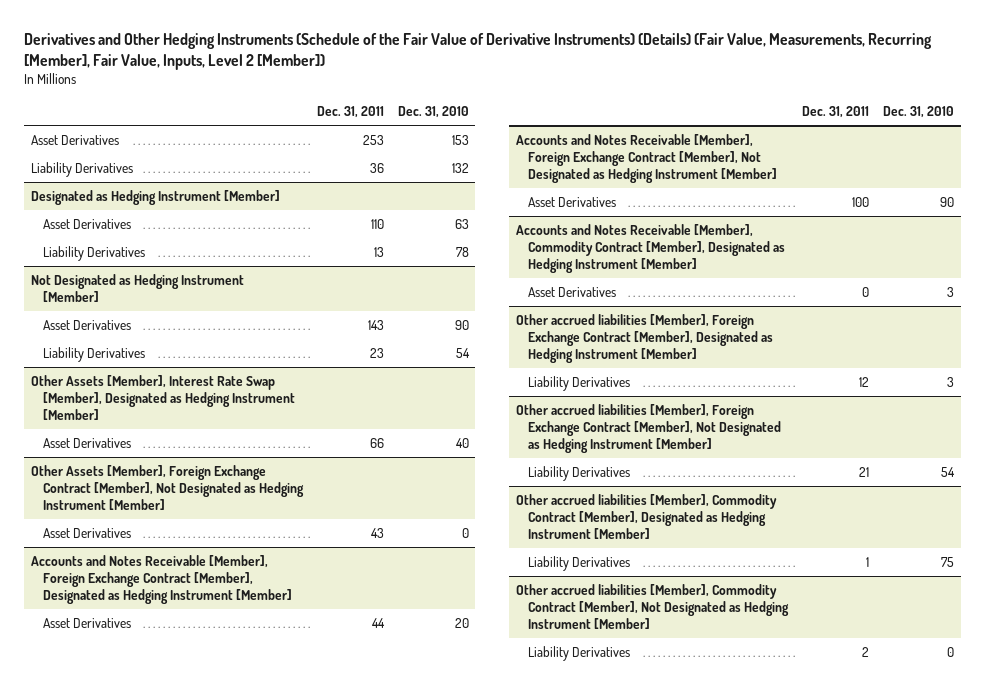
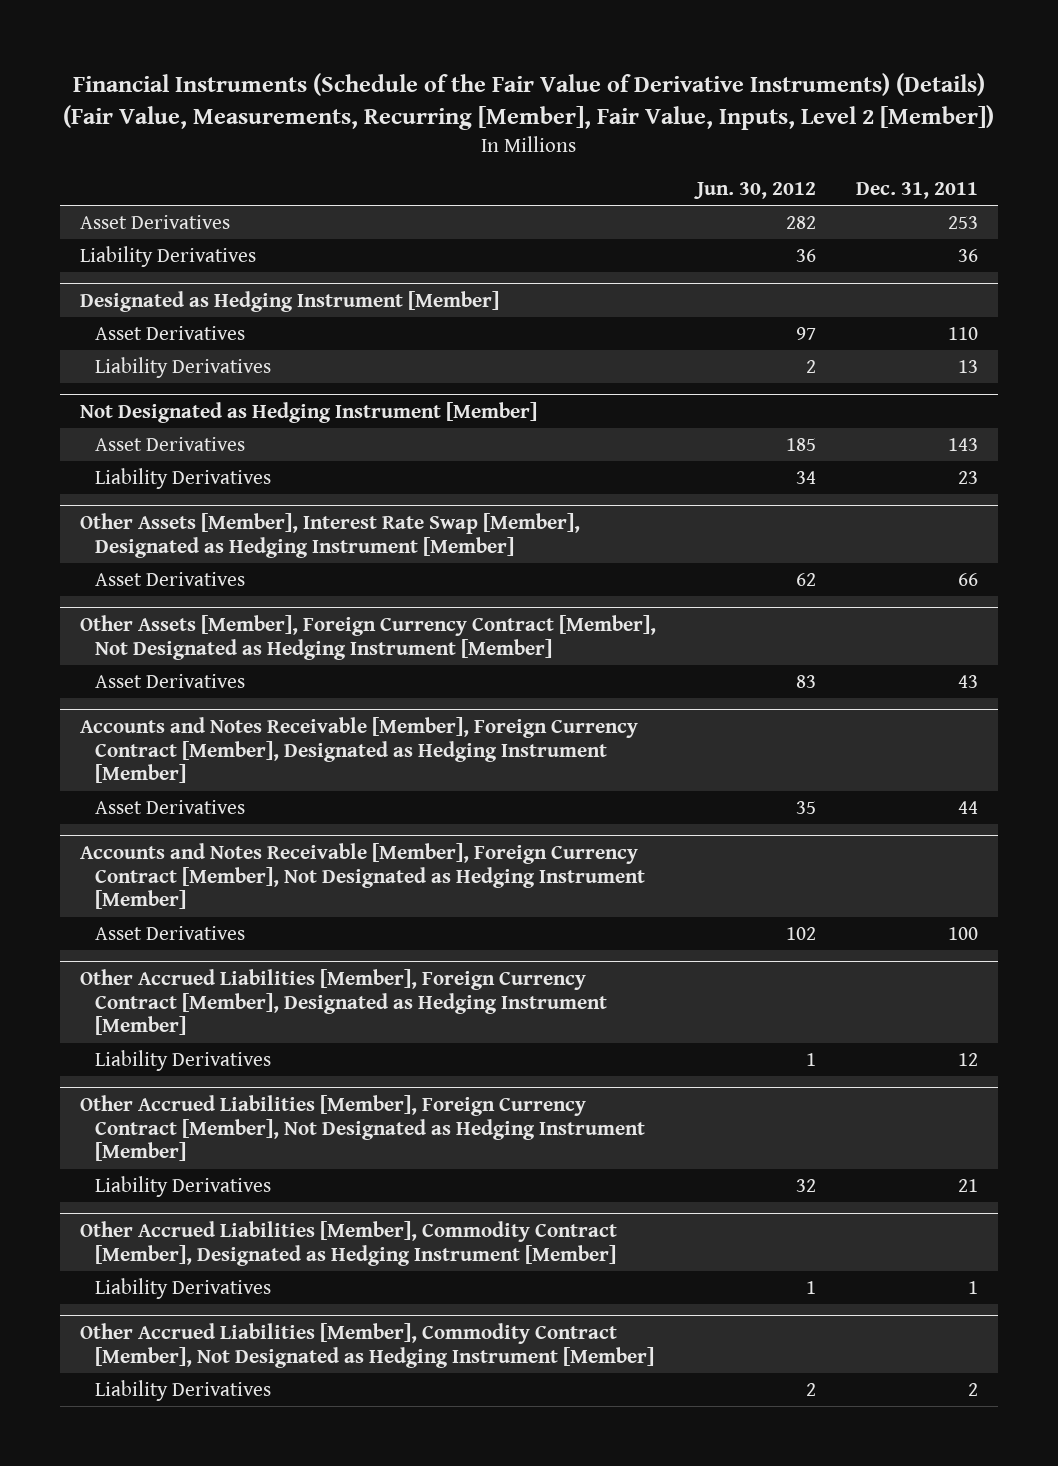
[23,32,932,70] Derivatives and Other Hedging Instruments (Schedule of the Fair Value of Derivative Instruments) (Details) (Fair Value, Measurements, Recurring [Member], Fair Value, Inputs, Level 2 [Member]) -> [63,73,995,130] Financial Instruments (Schedule of the Fair Value of Derivative Instruments) (Details) (Fair Value, Measurements, Recurring [Member], Fair Value, Inputs, Level 2 [Member])
[397,106,469,119] Dec. 31, 2010 -> none
none -> [693,182,816,200] Jun. 30, 2012
[30,464,304,510] Other Assets [Member], Foreign Exchange Contract [Member], Not Designated as Hedging Instrument [Member] -> [80,614,657,660] Other Assets [Member], Foreign Currency Contract [Member], Not Designated as Hedging Instrument [Member]
[30,554,292,604] Accounts and Notes Receivable [Member], Foreign Exchange Contract [Member], Designated as Hedging Instrument [Member] -> [80,716,639,784] Accounts and Notes Receivable [Member], Foreign Currency Contract [Member], Designated as Hedging Instrument [Member]
[516,133,778,183] Accounts and Notes Receivable [Member], Foreign Exchange Contract [Member], Not Designated as Hedging Instrument [Member] -> [80,842,646,910] Accounts and Notes Receivable [Member], Foreign Currency Contract [Member], Not Designated as Hedging Instrument [Member]
[516,223,786,273] Accounts and Notes Receivable [Member], Commodity Contract [Member], Designated as Hedging Instrument [Member] -> none
[528,286,617,297] Asset Derivatives -> none
[516,313,774,363] Other accrued liabilities [Member], Foreign Exchange Contract [Member], Designated as Hedging Instrument [Member] -> [80,968,608,1036] Other Accrued Liabilities [Member], Foreign Currency Contract [Member], Designated as Hedging Instrument [Member]
[516,403,782,453] Other accrued liabilities [Member], Foreign Exchange Contract [Member], Not Designated as Hedging Instrument [Member] -> [80,1094,646,1162] Other Accrued Liabilities [Member], Foreign Currency Contract [Member], Not Designated as Hedging Instrument [Member]
[516,493,778,539] Other accrued liabilities [Member], Commodity Contract [Member], Designated as Hedging Instrument [Member] -> [80,1220,618,1266] Other Accrued Liabilities [Member], Commodity Contract [Member], Designated as Hedging Instrument [Member]
[516,583,790,629] Other accrued liabilities [Member], Commodity Contract [Member], Not Designated as Hedging Instrument [Member] -> [80,1322,655,1368] Other Accrued Liabilities [Member], Commodity Contract [Member], Not Designated as Hedging Instrument [Member]

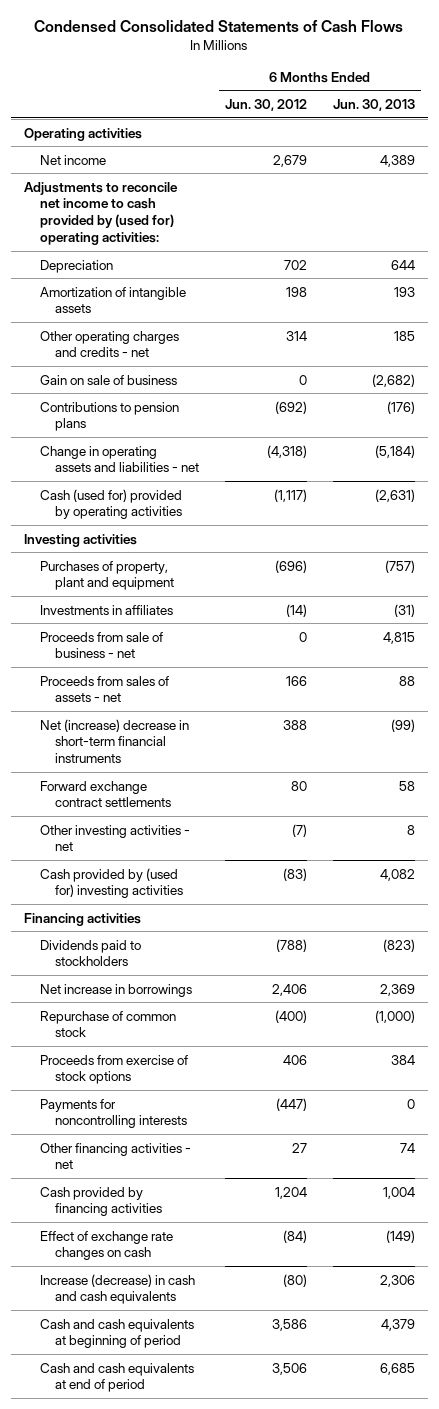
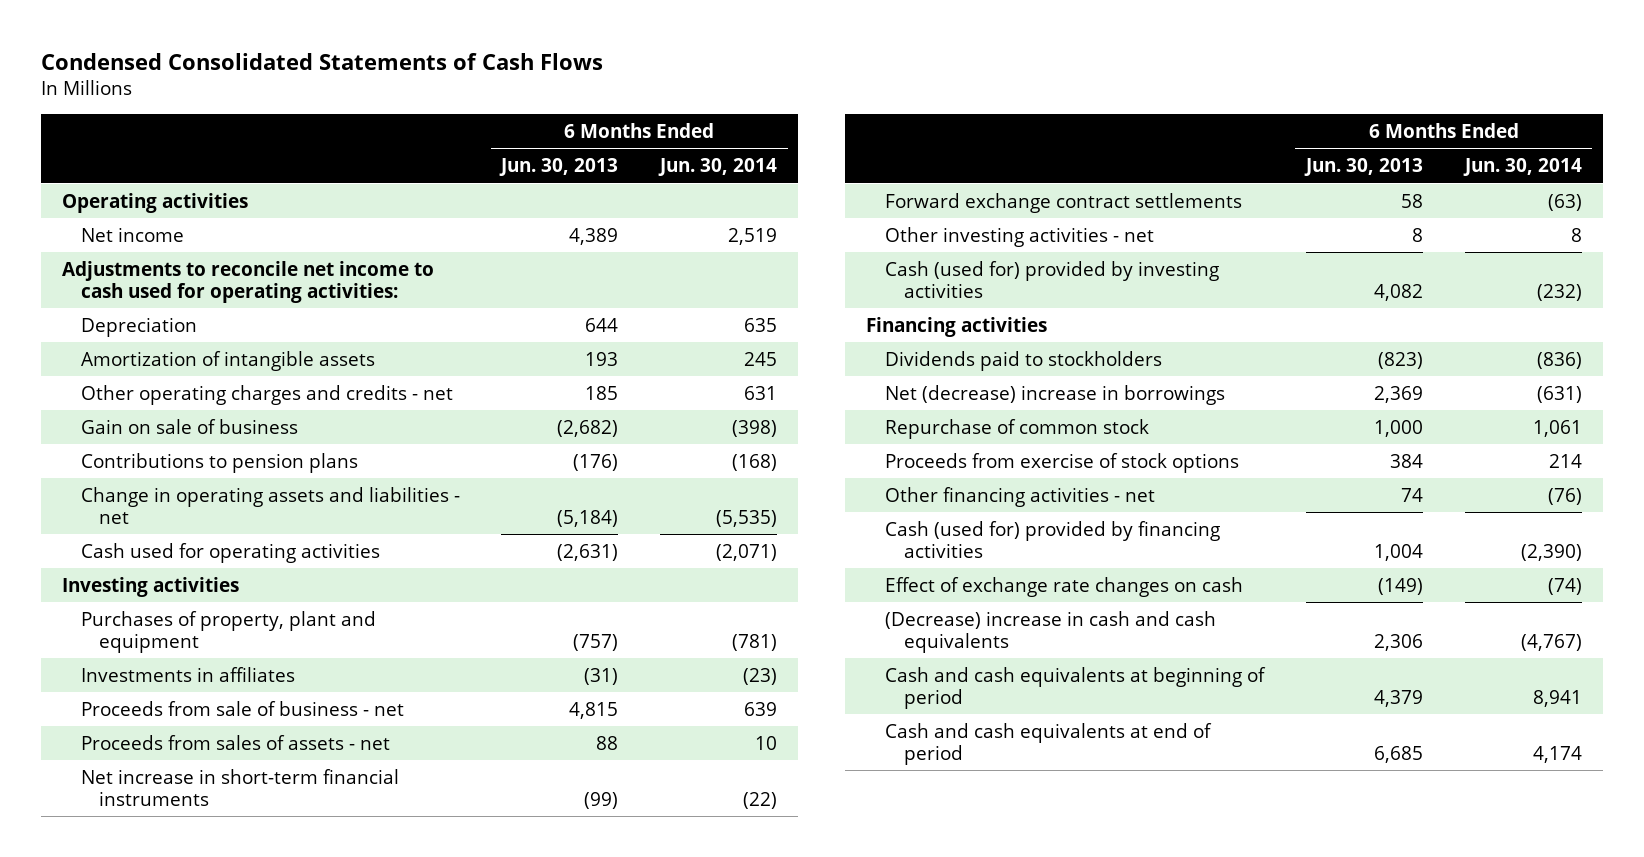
[225,98,308,111] Jun. 30, 2012 -> none
none -> [658,158,778,177] Jun. 30, 2014
[23,181,178,246] Adjustments to reconcile net income to cash provided by (used for) operating activities: -> [61,260,434,303] Adjustments to reconcile net income to cash used for operating activities:
[39,488,183,520] Cash (used for) provided by operating activities -> [80,542,380,563] Cash used for operating activities
[39,718,189,764] Net (increase) decrease in short-term financial instruments -> [80,768,399,806] Net increase in short-term financial instruments
[39,867,184,899] Cash provided by (used for) investing activities -> [885,260,1220,298] Cash (used for) provided by investing activities
[39,983,192,997] Net increase in borrowings -> [885,384,1226,405] Net (decrease) increase in borrowings
[374,1009,415,1023] (1,000) -> [1373,419,1423,437] 1,000
[39,1098,188,1129] Payments for noncontrolling interests -> none
[39,1186,163,1217] Cash provided by financing activities -> [885,520,1221,558] Cash (used for) provided by financing activities
[39,1273,195,1305] Increase (decrease) in cash and cash equivalents -> [885,610,1217,653] (Decrease) increase in cash and cash equivalents

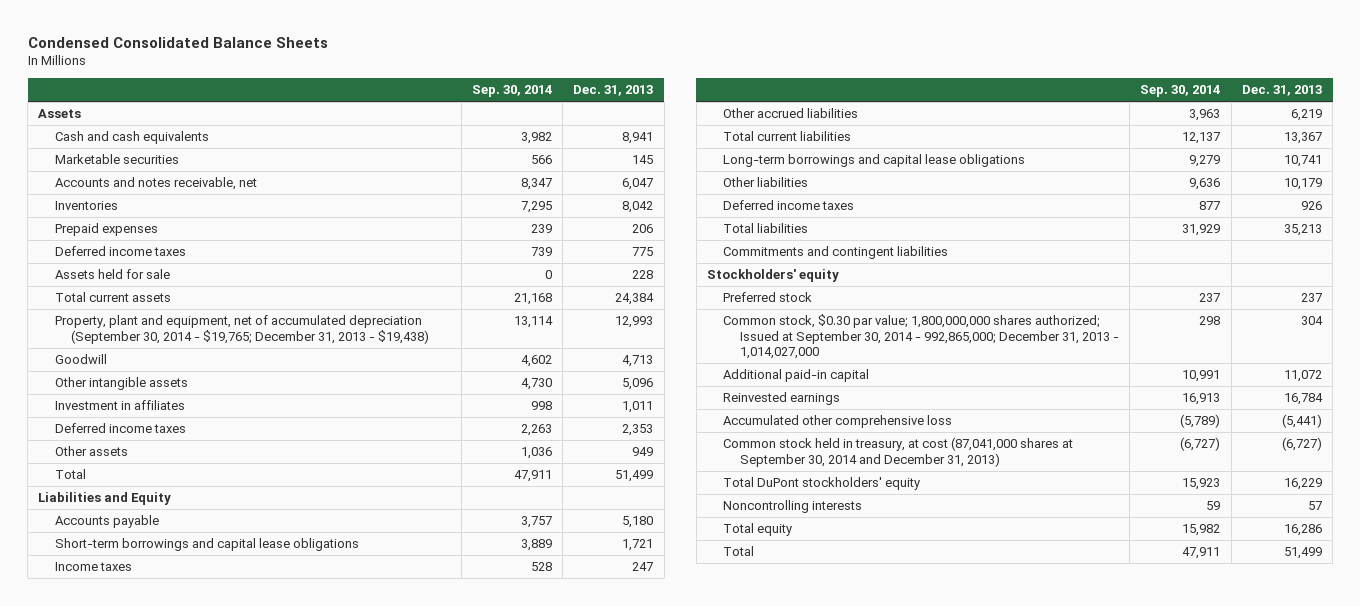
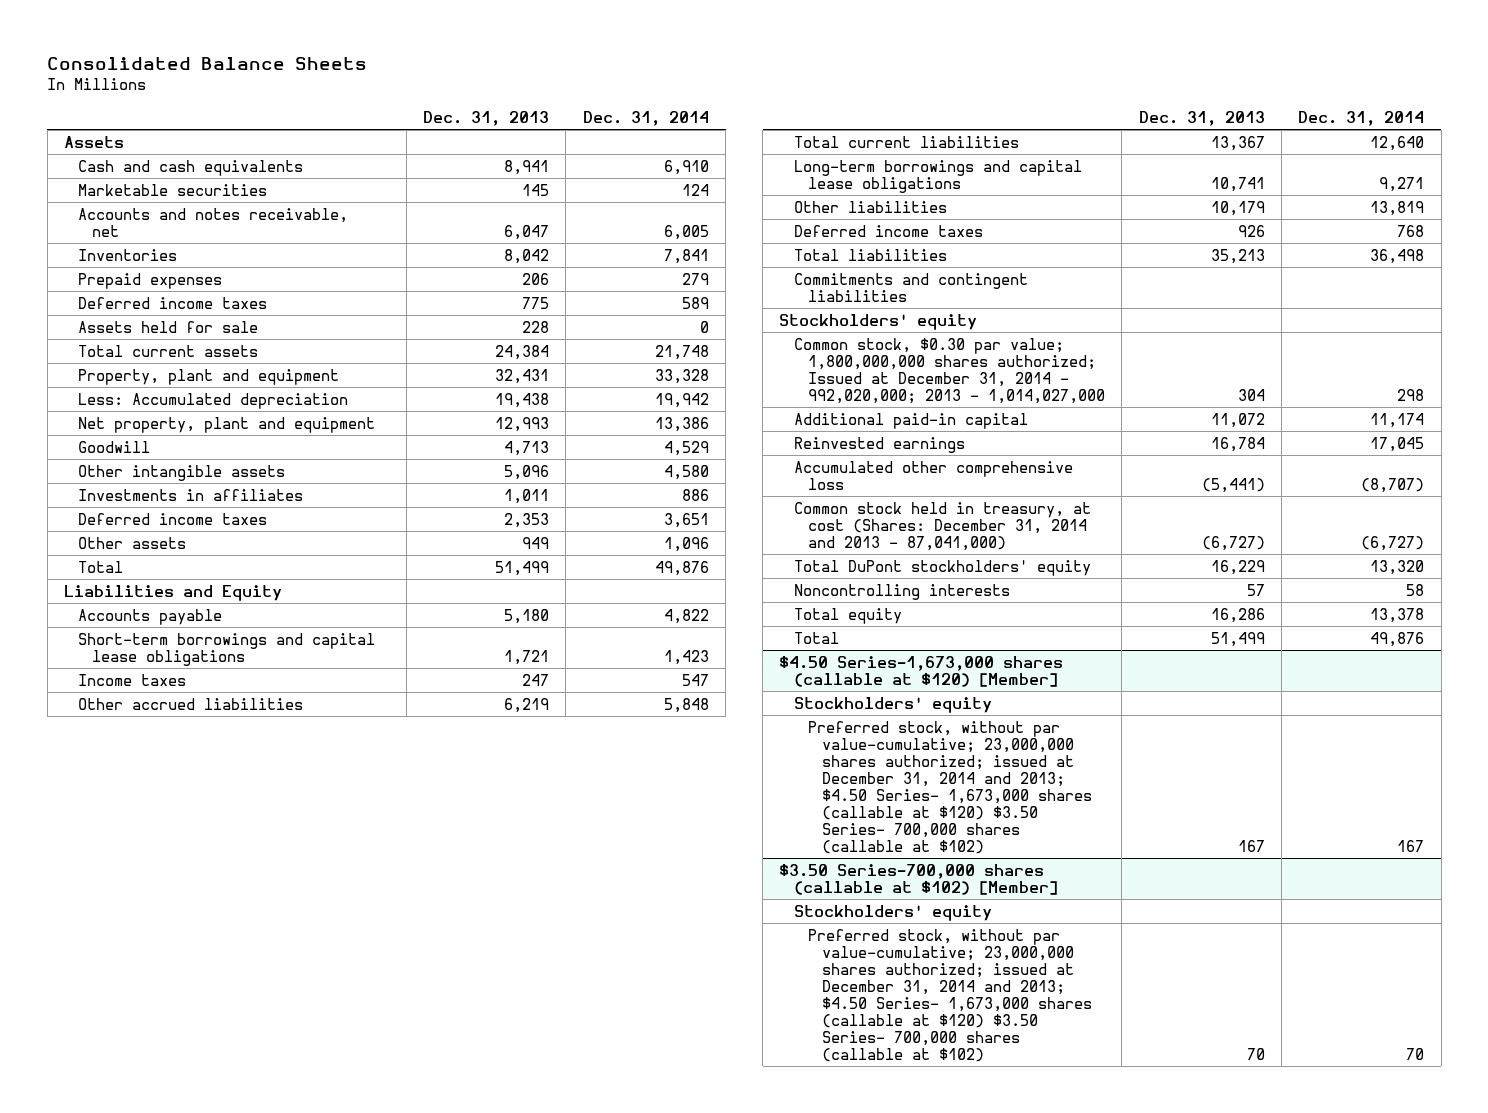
[27,36,328,48] Condensed Consolidated Balance Sheets -> [47,57,368,71] Consolidated Balance Sheets
[471,85,552,98] Sep. 30, 2014 -> none
none -> [582,110,709,126] Dec. 31, 2014
none -> [78,368,340,385] Property, plant and equipment
none -> [78,392,349,409] Less: Accumulated depreciation
[54,315,430,344] Property, plant and equipment, net of accumulated depreciation (September 30, 2014 - $19,765; December 31, 2013 - $19,438) -> [78,416,376,433] Net property, plant and equipment
[54,400,185,411] Investment in affiliates -> [78,488,304,501] Investments in affiliates
[723,292,813,303] Preferred stock -> none
[723,314,1119,360] Common stock, $0.30 par value; 1,800,000,000 shares authorized; Issued at September 30, 2014 - 992,865,000; December 31, 2013 - 1,014,027,000 -> [793,337,1105,404] Common stock, $0.30 par value; 1,800,000,000 shares authorized; Issued at December 31, 2014 - 992,020,000; 2013 - 1,014,027,000
[723,437,1074,467] Common stock held in treasury, at cost (87,041,000 shares at September 30, 2014 and December 31, 2013) -> [793,501,1091,551] Common stock held in treasury, at cost (Shares: December 31, 2014 and 2013 - 87,041,000)
none -> [779,655,1064,687] $4.50 Series-1,673,000 shares (callable at $120) [Member]
none -> [793,696,992,713] Stockholders' equity
none -> [807,720,1093,854] Preferred stock, without par value-cumulative; 23,000,000 shares authorized; issued at December 31, 2014 and 2013; $4.50 Series- 1,673,000 shares (callable at $120) $3.50 Series- 700,000 shares (callable at $102)
none -> [779,863,1058,895] $3.50 Series-700,000 shares (callable at $102) [Member]
none -> [793,904,992,921] Stockholders' equity
none -> [807,928,1093,1062] Preferred stock, without par value-cumulative; 23,000,000 shares authorized; issued at December 31, 2014 and 2013; $4.50 Series- 1,673,000 shares (callable at $120) $3.50 Series- 700,000 shares (callable at $102)

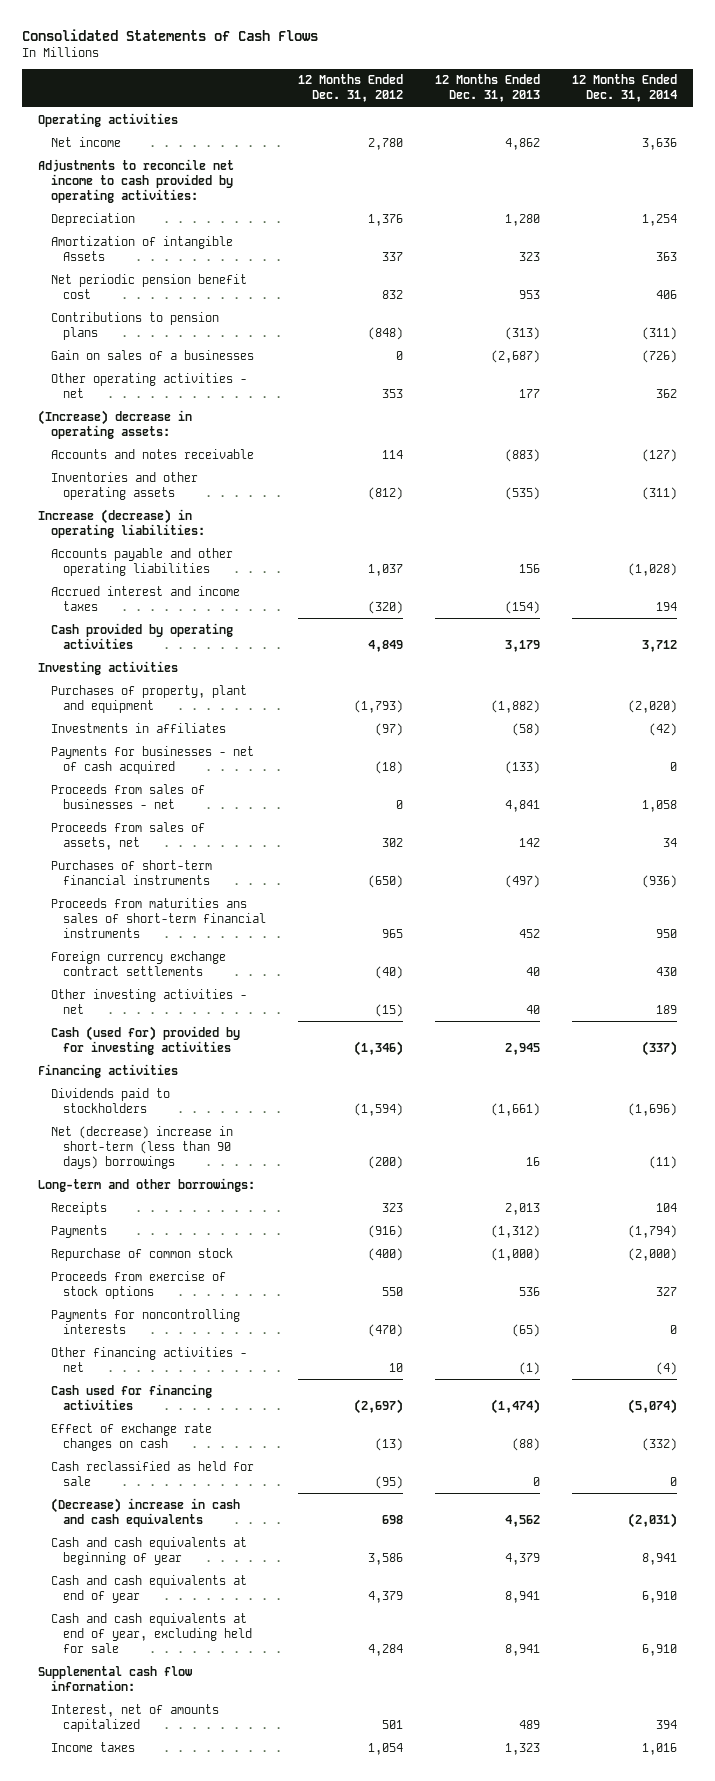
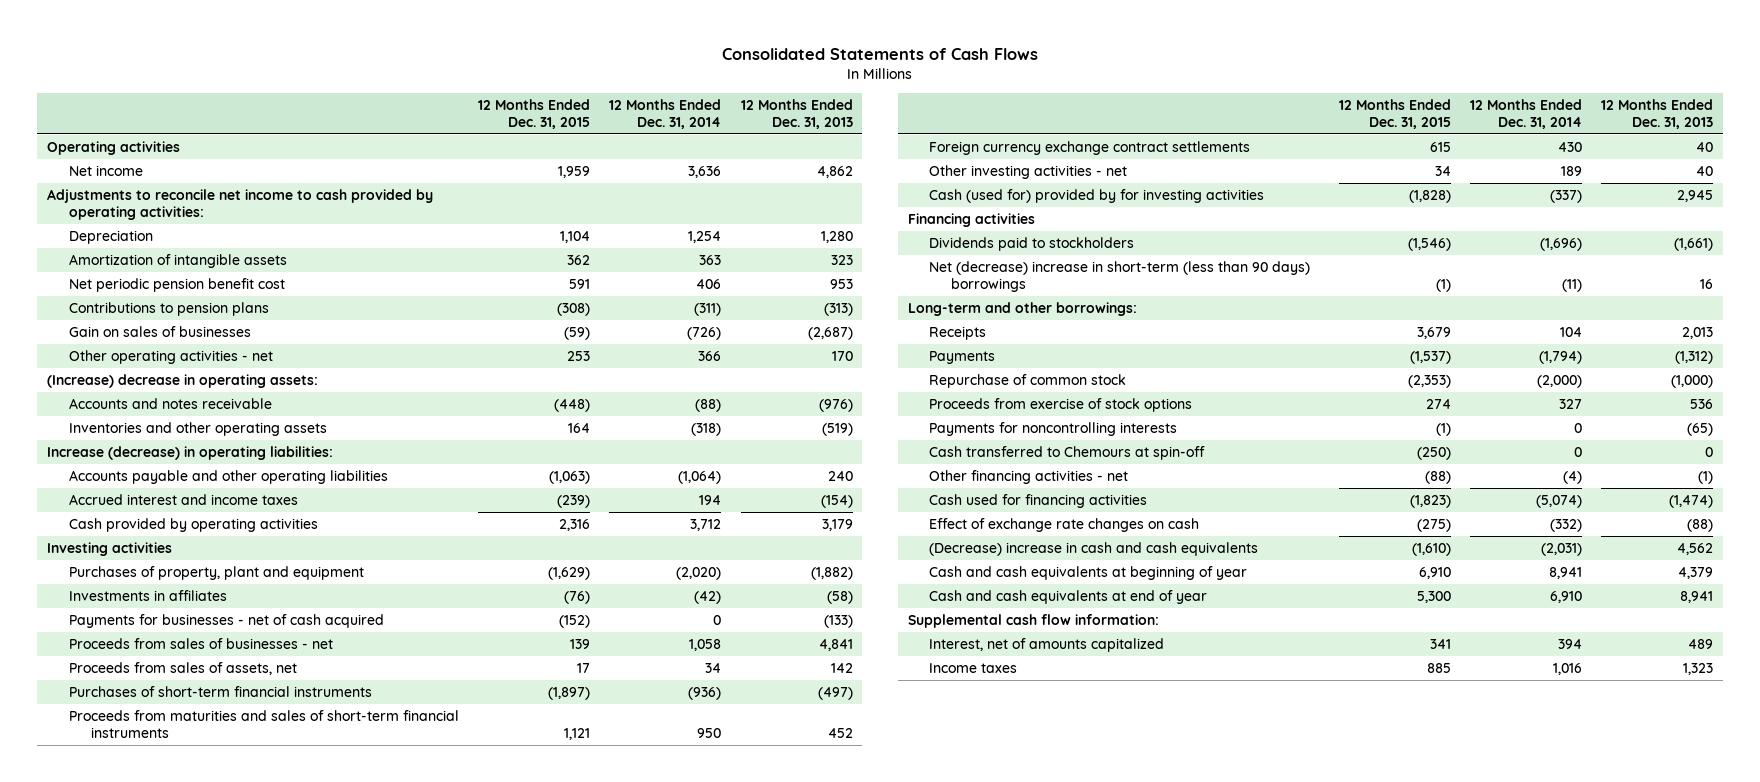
[297,74,403,103] 12 Months Ended Dec. 31, 2012 -> none
none -> [478,98,591,130] 12 Months Ended Dec. 31, 2015
[50,235,233,261] Amortization of intangible Assets -> [68,253,287,268] Amortization of intangible assets
[50,349,254,360] Gain on sales of a businesses -> [68,325,251,337] Gain on sales of businesses
[518,388,540,398] 177 -> [831,350,853,361] 170
[656,388,678,398] 362 -> [698,350,722,361] 366
[504,448,540,462] (883) -> [818,398,853,412] (976)
[642,448,678,462] (127) -> [695,398,722,412] (88)
[504,486,540,500] (535) -> [821,422,853,436] (519)
[642,486,678,500] (311) -> [691,422,722,436] (318)
[518,563,540,573] 156 -> [827,470,853,481] 240
[628,562,678,576] (1,028) -> [678,470,722,484] (1,064)
[50,897,266,938] Proceeds from maturities ans sales of short-term financial instruments -> [68,709,459,739] Proceeds from maturities and sales of short-term financial instruments
none -> [929,445,1206,460] Cash transferred to Chemours at spin-off
[50,1460,254,1486] Cash reclassified as held for sale -> none
[50,1612,252,1653] Cash and cash equivalents at end of year, excluding held for sale -> none

